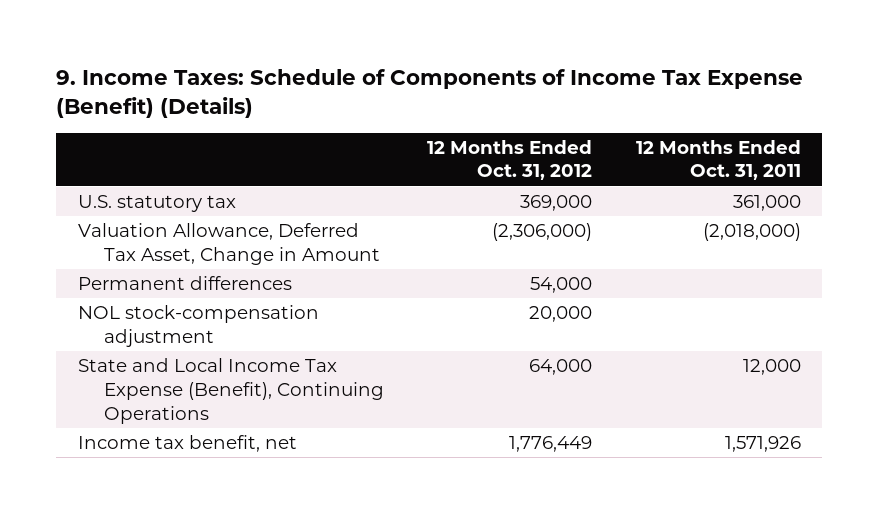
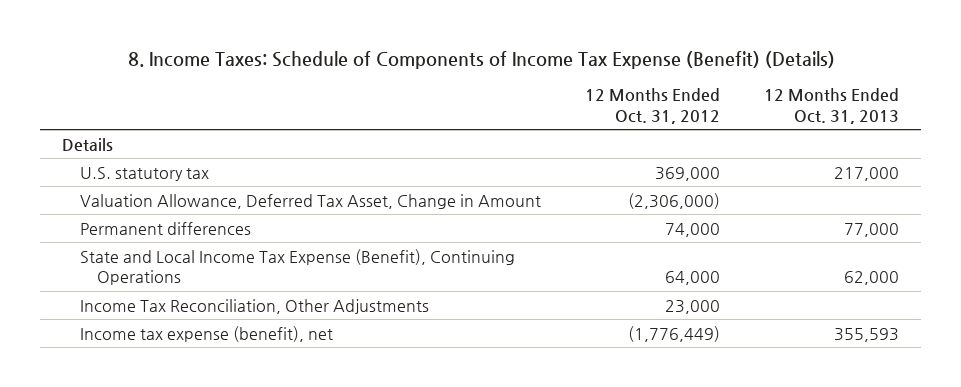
[56,69,804,119] 9. Income Taxes: Schedule of Components of Income Tax Expense (Benefit) (Details) -> [127,50,835,69] 8. Income Taxes: Schedule of Components of Income Tax Expense (Benefit) (Details)
[635,139,801,181] 12 Months Ended Oct. 31, 2011 -> none
none -> [763,88,899,124] 12 Months Ended Oct. 31, 2013
none -> [62,137,114,151] Details
[78,305,320,347] NOL stock-compensation adjustment -> none
[530,277,593,294] 54,000 -> [664,222,720,237] 74,000
none -> [79,298,429,314] Income Tax Reconciliation, Other Adjustments
[78,435,298,453] Income tax benefit, net -> [79,325,333,342] Income tax expense (benefit), net
[509,436,593,453] 1,776,449 -> [627,325,720,342] (1,776,449)

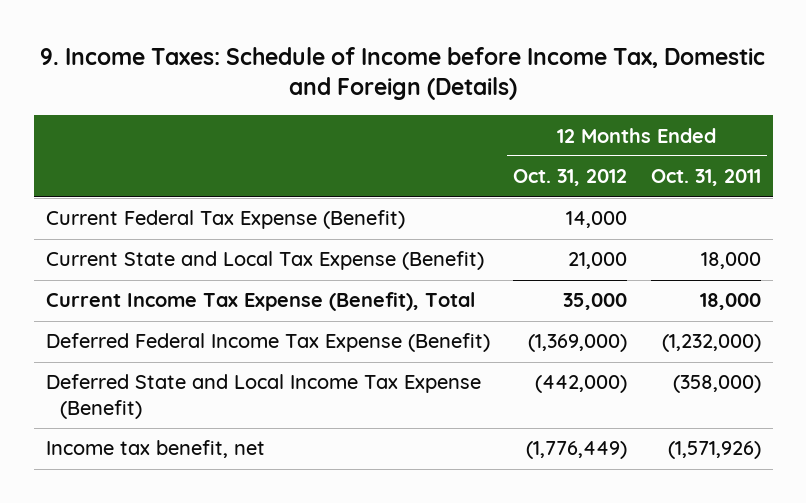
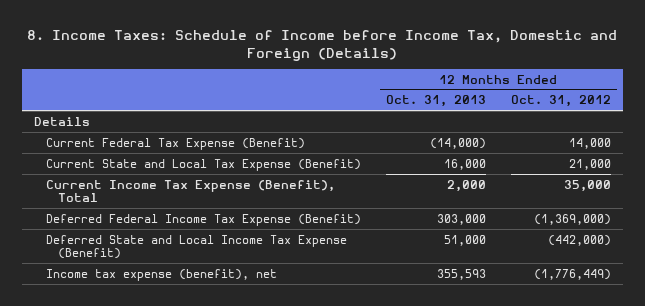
[40,46,766,101] 9. Income Taxes: Schedule of Income before Income Tax, Domestic and Foreign (Details) -> [27,29,618,61] 8. Income Taxes: Schedule of Income before Income Tax, Domestic and Foreign (Details)
[650,169,761,187] Oct. 31, 2011 -> none
none -> [385,95,486,108] Oct. 31, 2013
none -> [34,116,91,126] Details
[45,440,265,459] Income tax benefit, net -> [46,268,278,281] Income tax expense (benefit), net

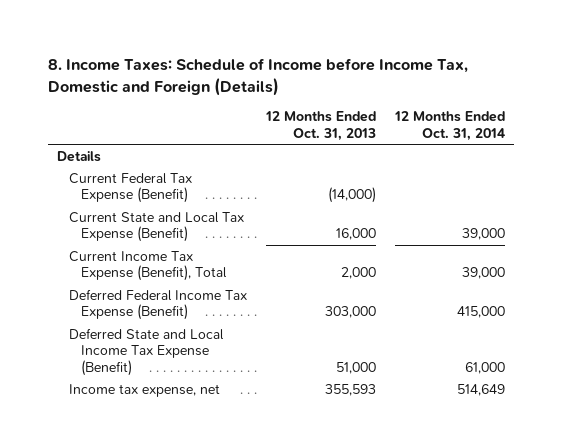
[510,95,611,108] Oct. 31, 2012 -> none
none -> [393,111,505,141] 12 Months Ended Oct. 31, 2014
[46,268,278,281] Income tax expense (benefit), net -> [69,383,221,397] Income tax expense, net

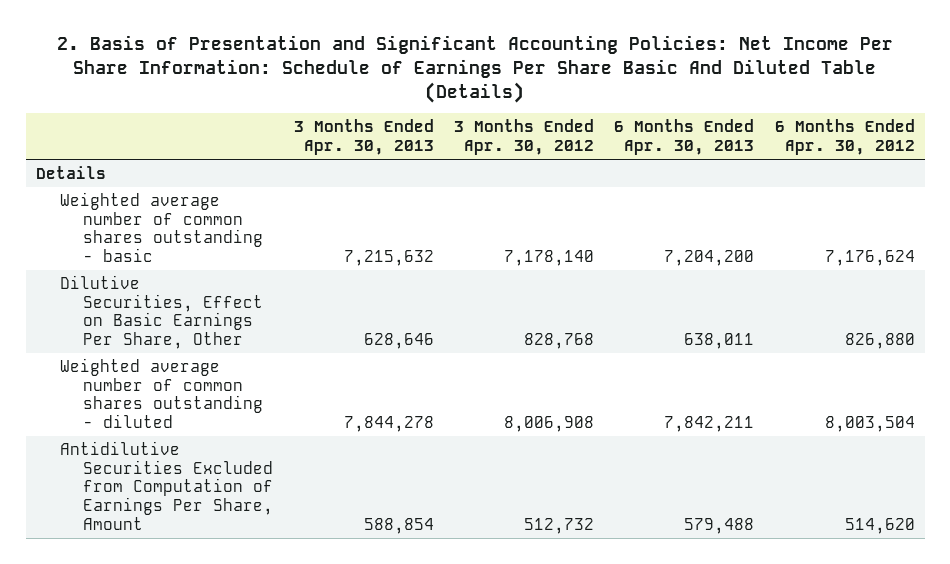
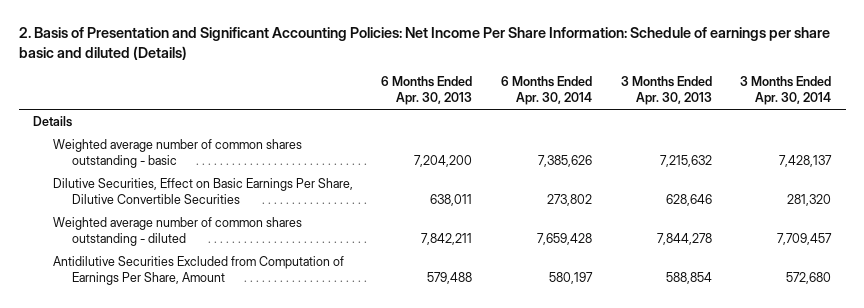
[57,34,894,103] 2. Basis of Presentation and Significant Accounting Policies: Net Income Per Share Information: Schedule of Earnings Per Share Basic And Diluted Table (Details) -> [18,27,830,60] 2. Basis of Presentation and Significant Accounting Policies: Net Income Per Share Information: Schedule of earnings per share basic and diluted (Details)
[453,119,594,156] 3 Months Ended Apr. 30, 2012 -> none
[774,119,915,156] 6 Months Ended Apr. 30, 2012 -> none
none -> [500,76,592,106] 6 Months Ended Apr. 30, 2014
none -> [740,76,832,106] 3 Months Ended Apr. 30, 2014
[59,275,264,350] Dilutive Securities, Effect on Basic Earnings Per Share, Other -> [52,177,353,205] Dilutive Securities, Effect on Basic Earnings Per Share, Dilutive Convertible Securities

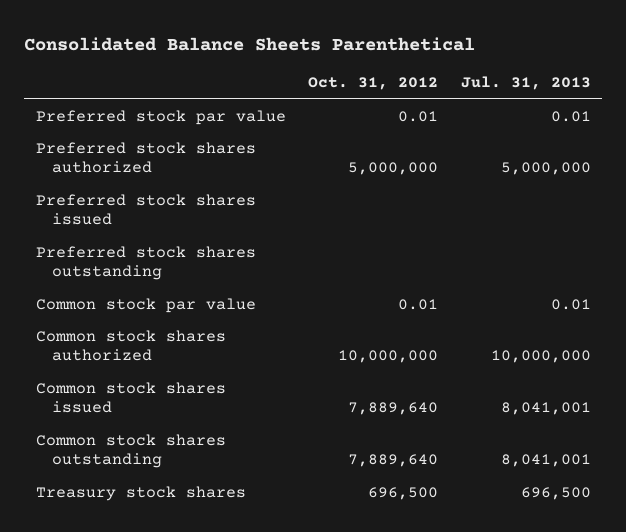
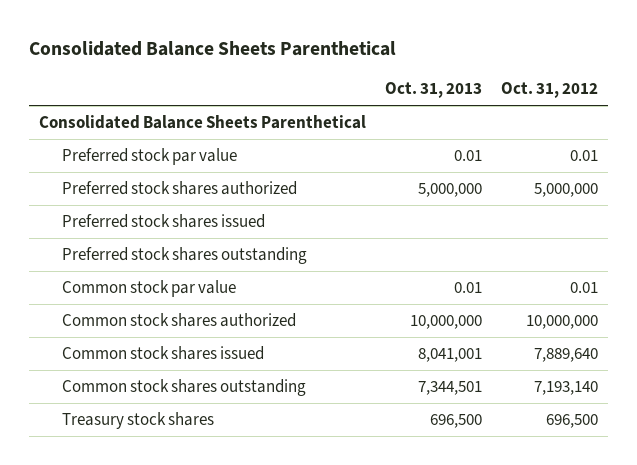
[460,76,591,91] Jul. 31, 2013 -> none
none -> [384,82,482,99] Oct. 31, 2013
none -> [38,115,366,130] Consolidated Balance Sheets Parenthetical
[348,454,439,468] 7,889,640 -> [533,381,598,396] 7,193,140

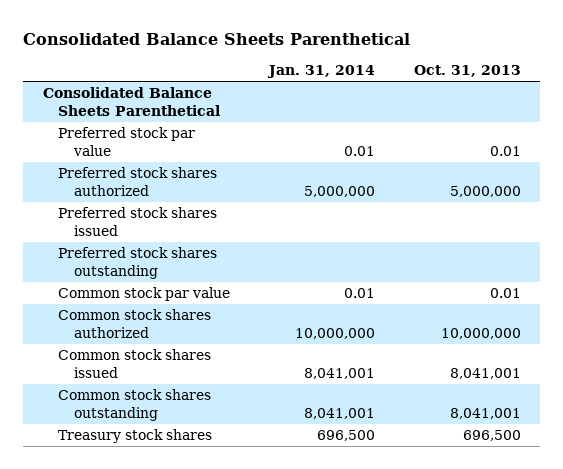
[500,82,598,99] Oct. 31, 2012 -> none
none -> [266,64,375,78] Jan. 31, 2014
[417,381,482,396] 7,344,501 -> [449,407,521,419] 8,041,001

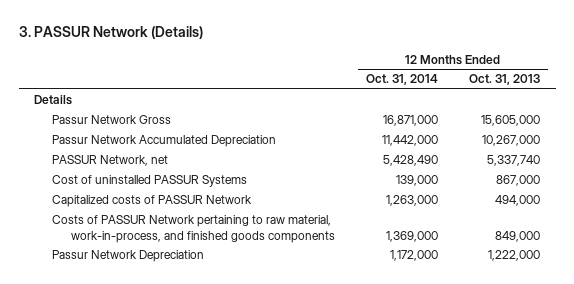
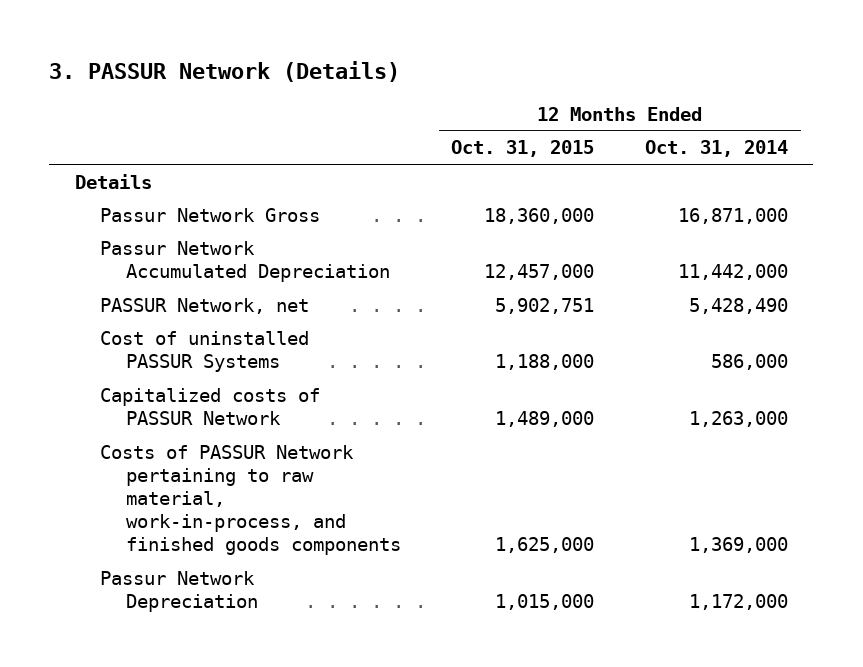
[469,74,541,86] Oct. 31, 2013 -> none
none -> [451,140,595,158] Oct. 31, 2015
[395,175,438,187] 139,000 -> [711,353,789,370] 586,000

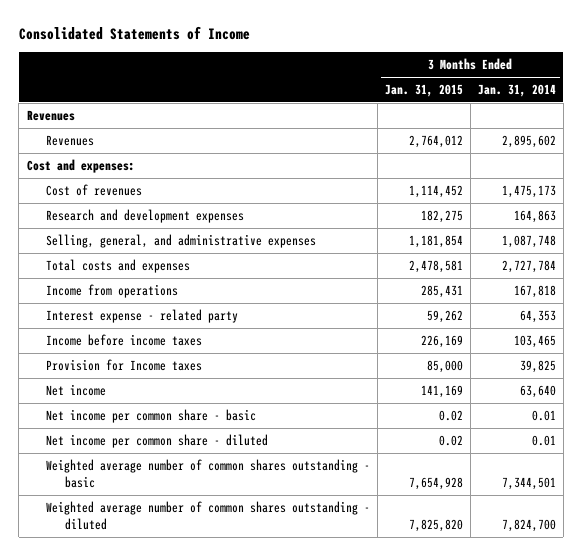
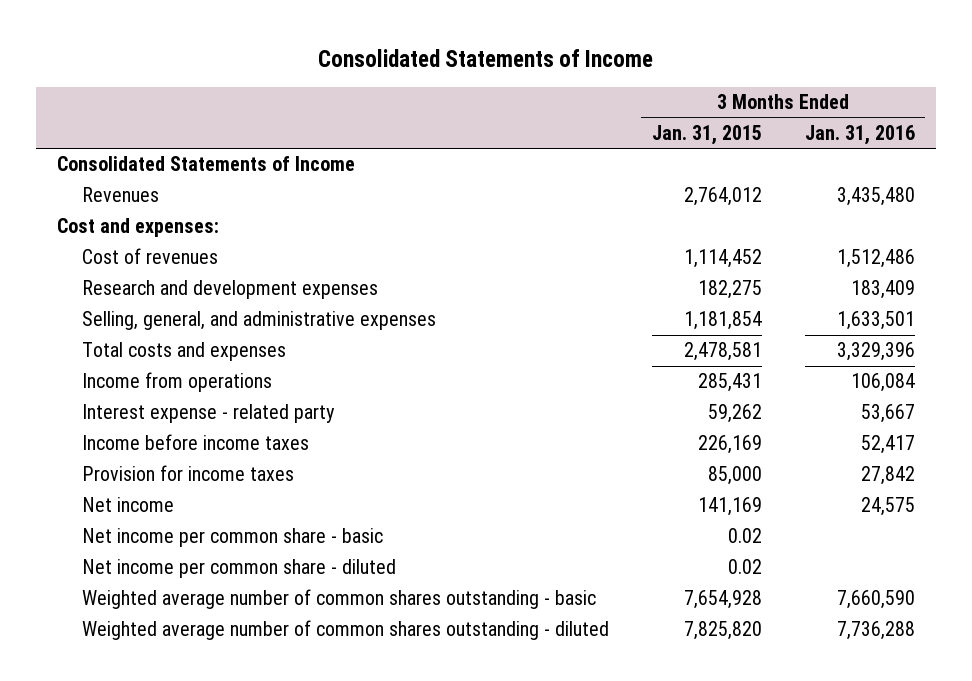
[477,84,556,98] Jan. 31, 2014 -> none
none -> [804,125,915,146] Jan. 31, 2016
[26,109,75,121] Revenues -> none
none -> [57,156,356,172] Consolidated Statements of Income
[45,358,202,371] Provision for Income taxes -> [82,465,295,482] Provision for income taxes

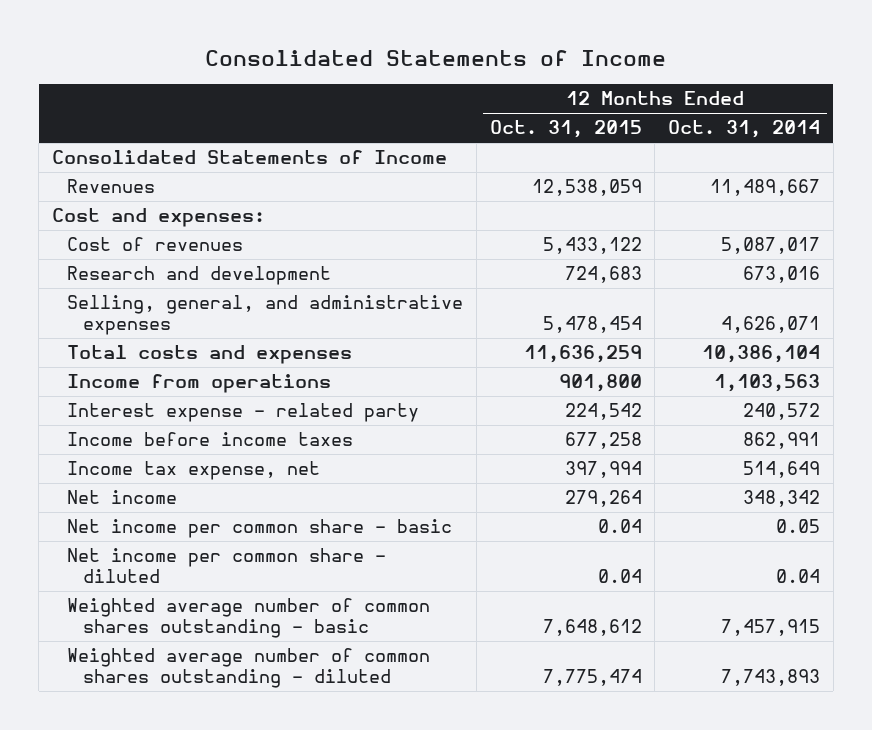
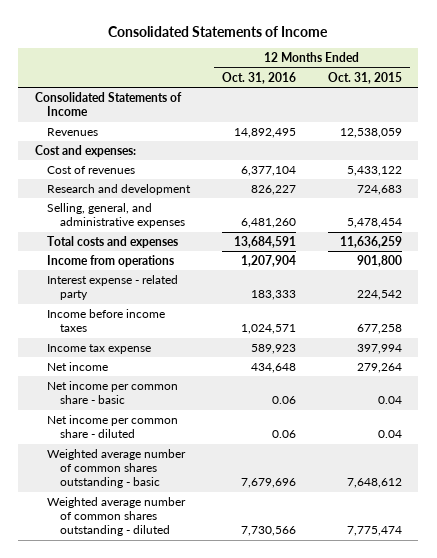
[668,120,821,139] Oct. 31, 2014 -> none
none -> [222,71,297,84] Oct. 31, 2016
[67,461,321,481] Income tax expense, net -> [47,343,152,354] Income tax expense

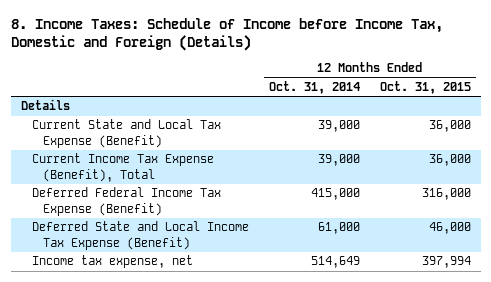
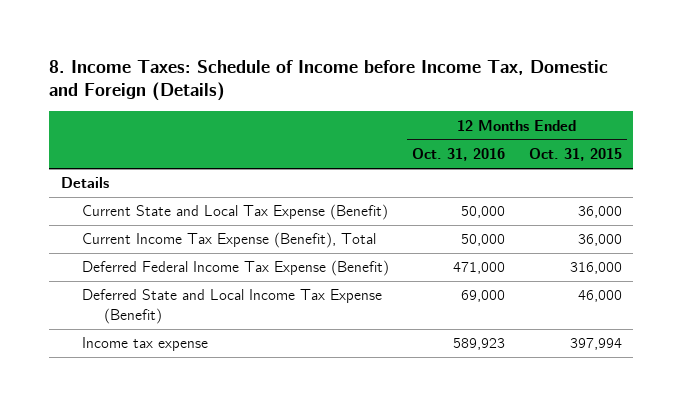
[268,81,360,95] Oct. 31, 2014 -> none
none -> [412,148,506,162] Oct. 31, 2016
[31,255,193,269] Income tax expense, net -> [82,337,209,352] Income tax expense

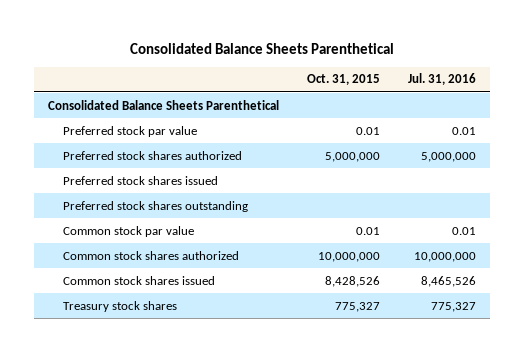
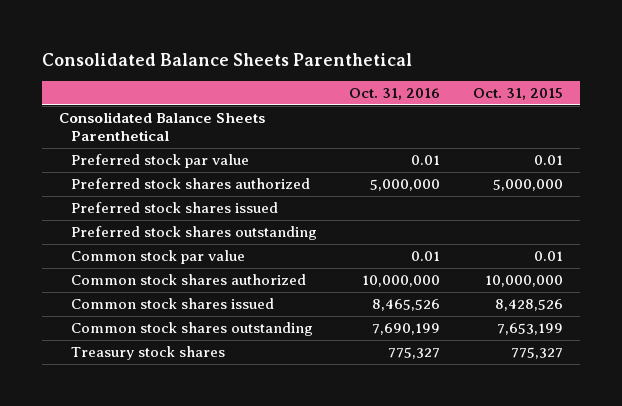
[407,73,476,86] Jul. 31, 2016 -> none
none -> [349,87,441,100] Oct. 31, 2016
none -> [70,322,313,337] Common stock shares outstanding

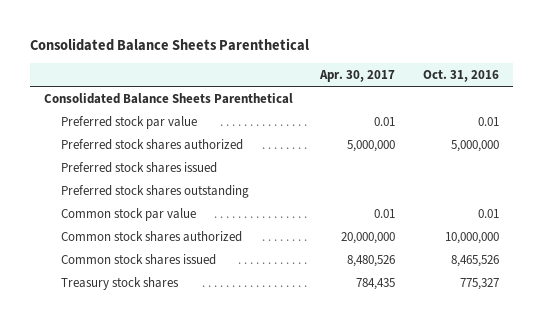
[473,87,564,100] Oct. 31, 2015 -> none
none -> [319,69,396,82] Apr. 30, 2017
[70,322,313,337] Common stock shares outstanding -> none

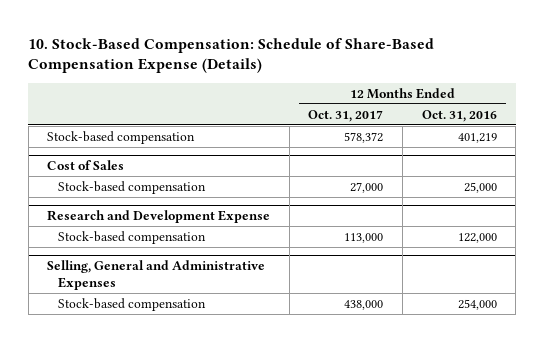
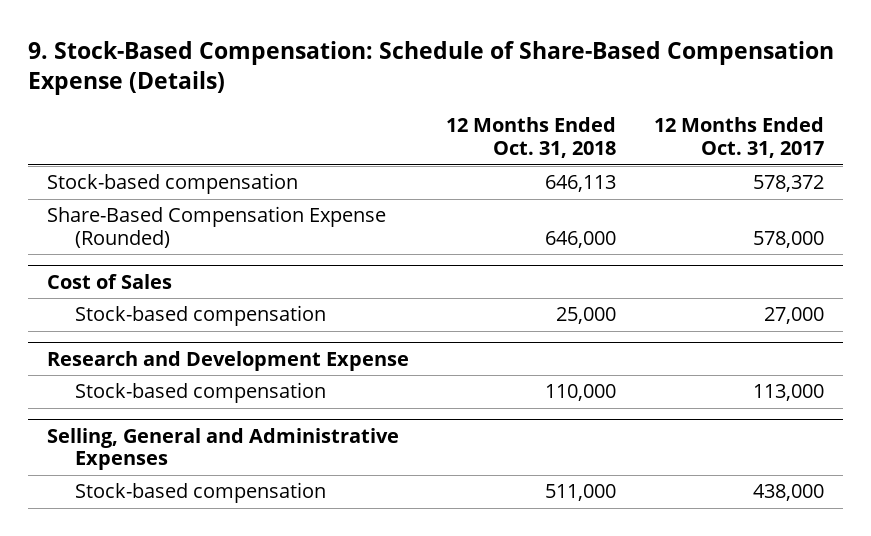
[28,37,435,74] 10. Stock-Based Compensation: Schedule of Share-Based Compensation Expense (Details) -> [28,40,835,96] 9. Stock-Based Compensation: Schedule of Share-Based Compensation Expense (Details)
[421,109,497,122] Oct. 31, 2016 -> none
none -> [446,117,617,159] 12 Months Ended Oct. 31, 2018
none -> [46,206,386,249] Share-Based Compensation Expense (Rounded)

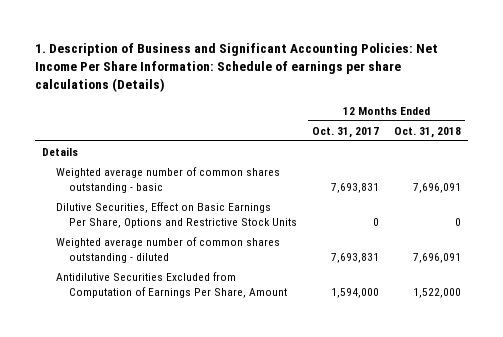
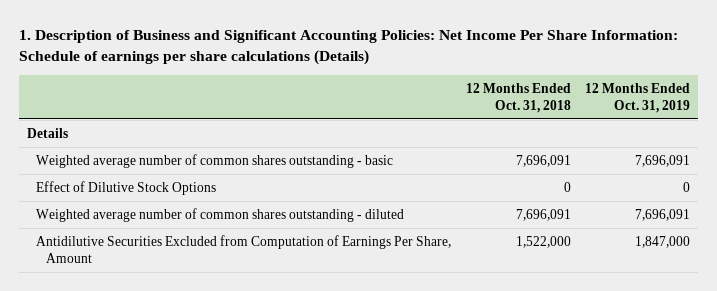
[312,126,380,138] Oct. 31, 2017 -> none
none -> [585,82,691,113] 12 Months Ended Oct. 31, 2019
[55,202,298,229] Dilutive Securities, Effect on Basic Earnings Per Share, Options and Restrictive Stock Units -> none
none -> [36,180,217,195] Effect of Dilutive Stock Options

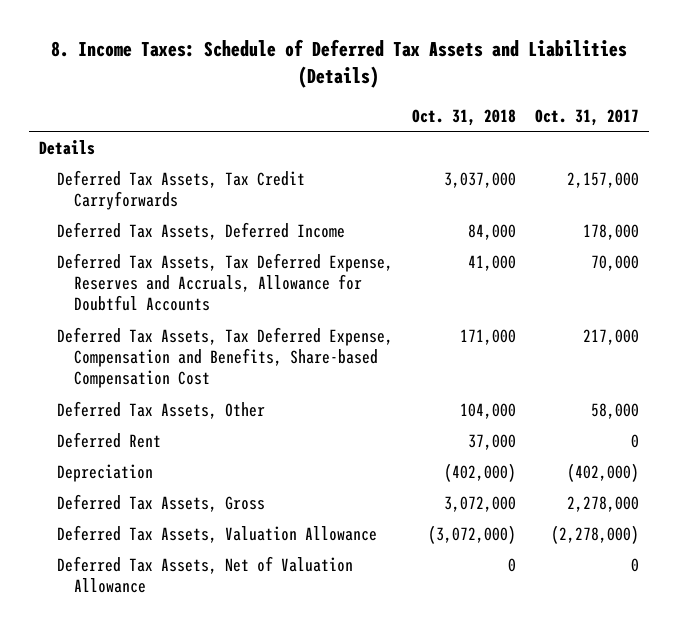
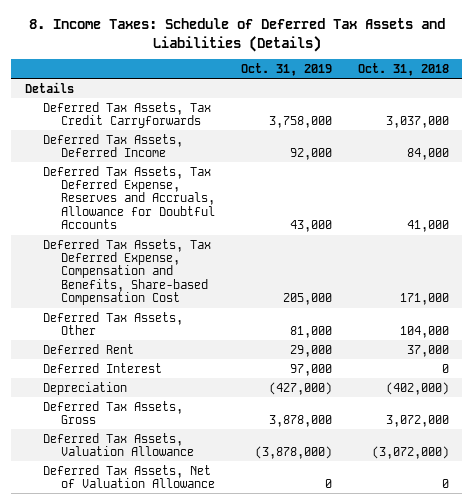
[535,108,640,126] Oct. 31, 2017 -> none
none -> [240,62,332,76] Oct. 31, 2019
none -> [42,362,162,373] Deferred Interest

